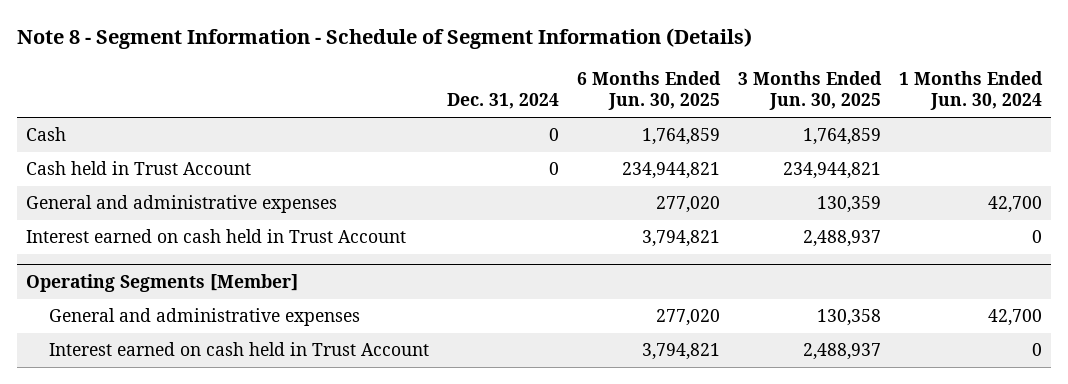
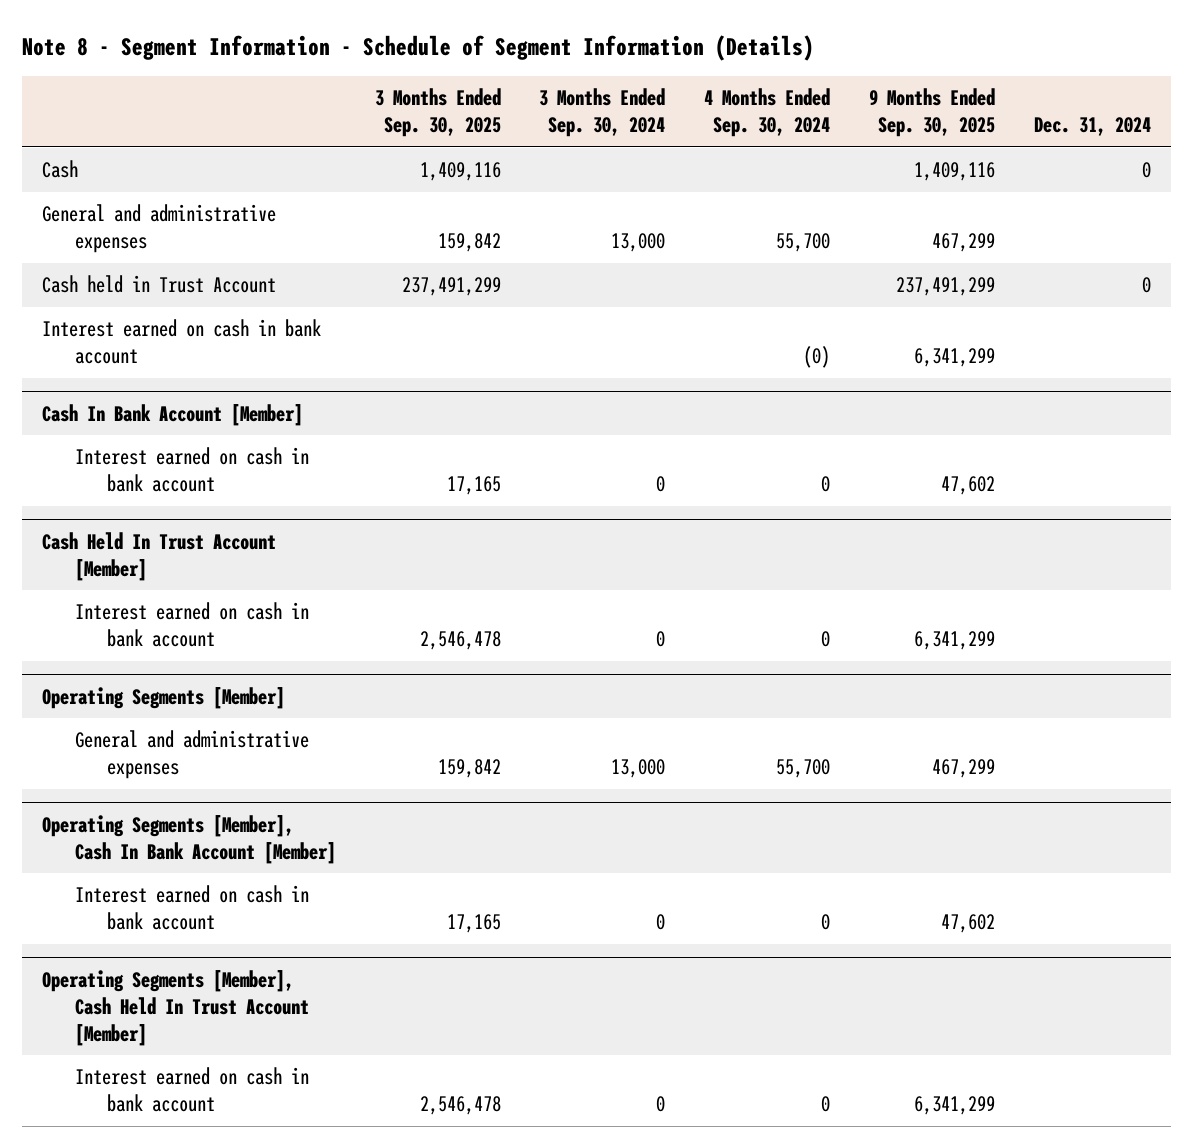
[577,71,722,111] 6 Months Ended Jun. 30, 2025 -> none
[737,71,882,111] 3 Months Ended Jun. 30, 2025 -> none
[898,71,1043,111] 1 Months Ended Jun. 30, 2024 -> none
none -> [374,88,501,138] 3 Months Ended Sep. 30, 2025
none -> [539,88,666,138] 3 Months Ended Sep. 30, 2024
none -> [704,88,831,138] 4 Months Ended Sep. 30, 2024
none -> [869,88,996,138] 9 Months Ended Sep. 30, 2025
[26,161,252,176] Cash held in Trust Account -> [41,275,276,294] Cash held in Trust Account
[26,229,407,244] Interest earned on cash held in Trust Account -> [41,319,321,365] Interest earned on cash in bank account
none -> [41,403,303,426] Cash In Bank Account [Member]
none -> [74,447,309,493] Interest earned on cash in bank account
none -> [41,531,276,581] Cash Held In Trust Account [Member]
none -> [74,602,309,648] Interest earned on cash in bank account
[49,342,430,357] Interest earned on cash held in Trust Account -> none
none -> [41,814,336,864] Operating Segments [Member], Cash In Bank Account [Member]
none -> [74,885,309,931] Interest earned on cash in bank account
none -> [41,969,309,1046] Operating Segments [Member], Cash Held In Trust Account [Member]
none -> [74,1067,309,1113] Interest earned on cash in bank account

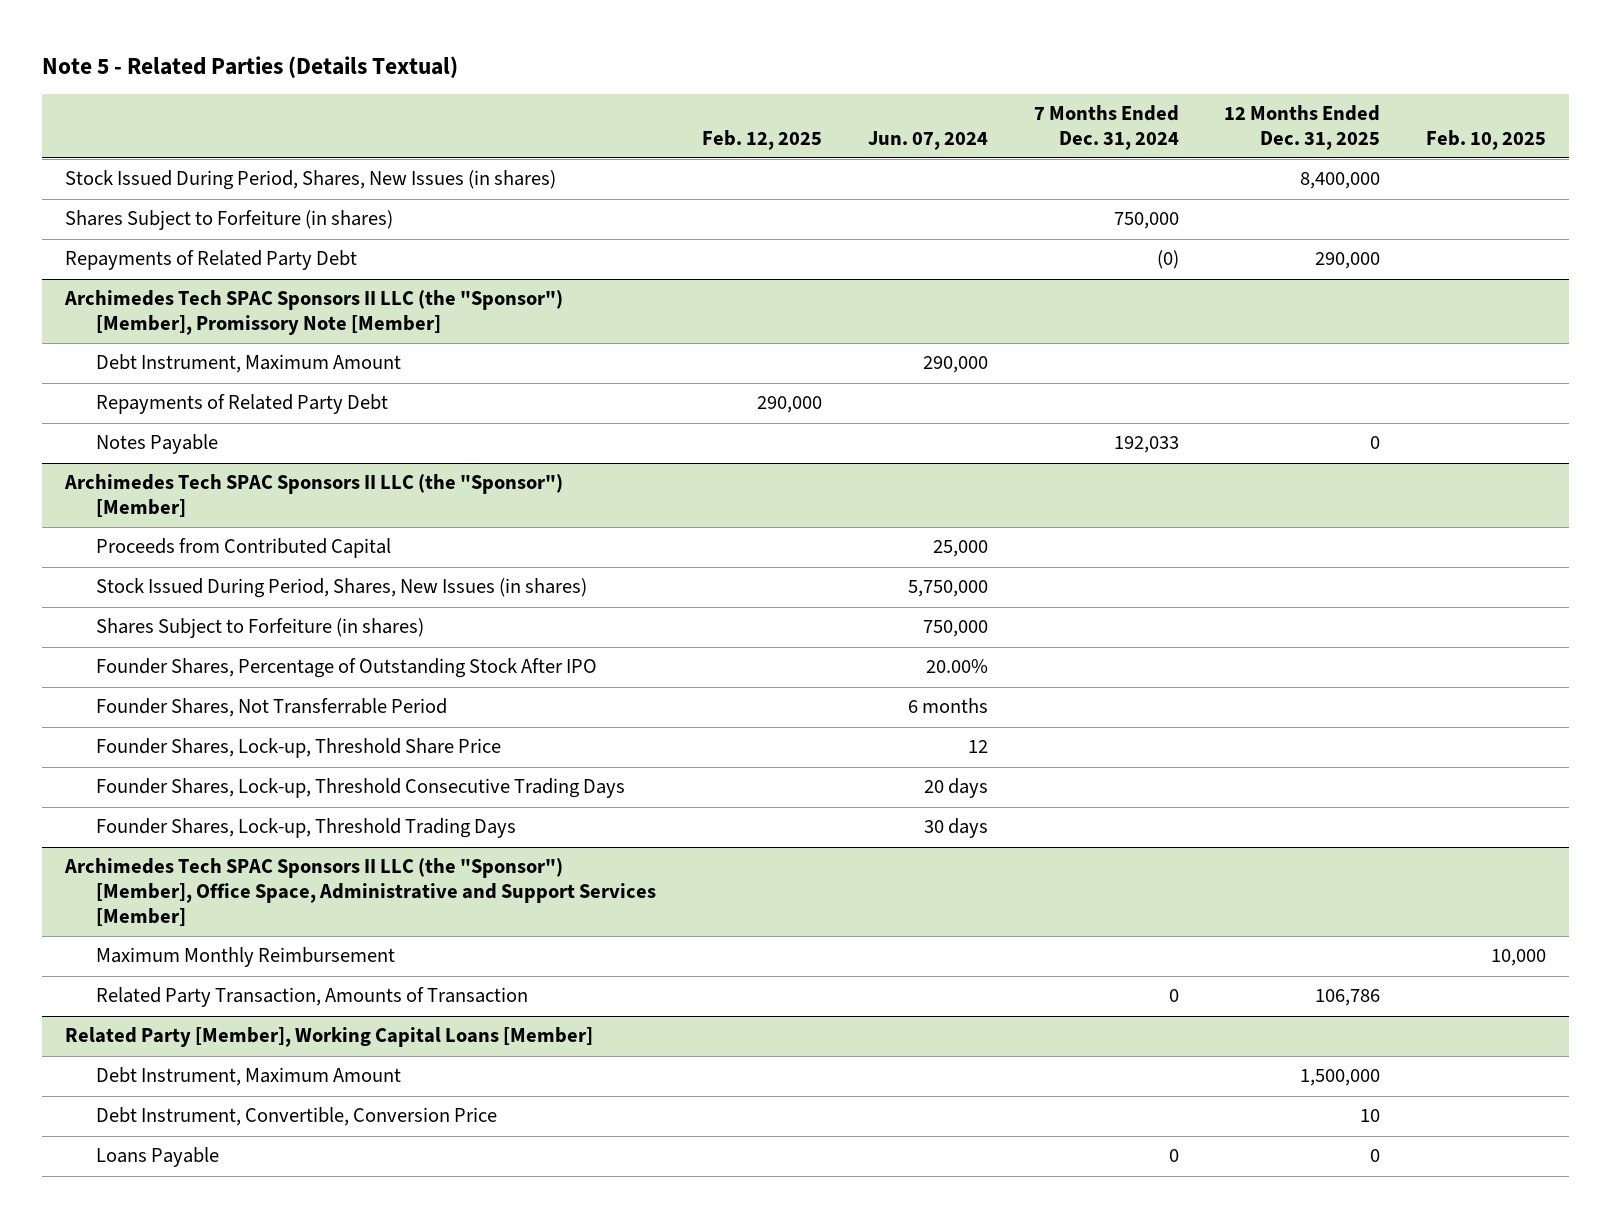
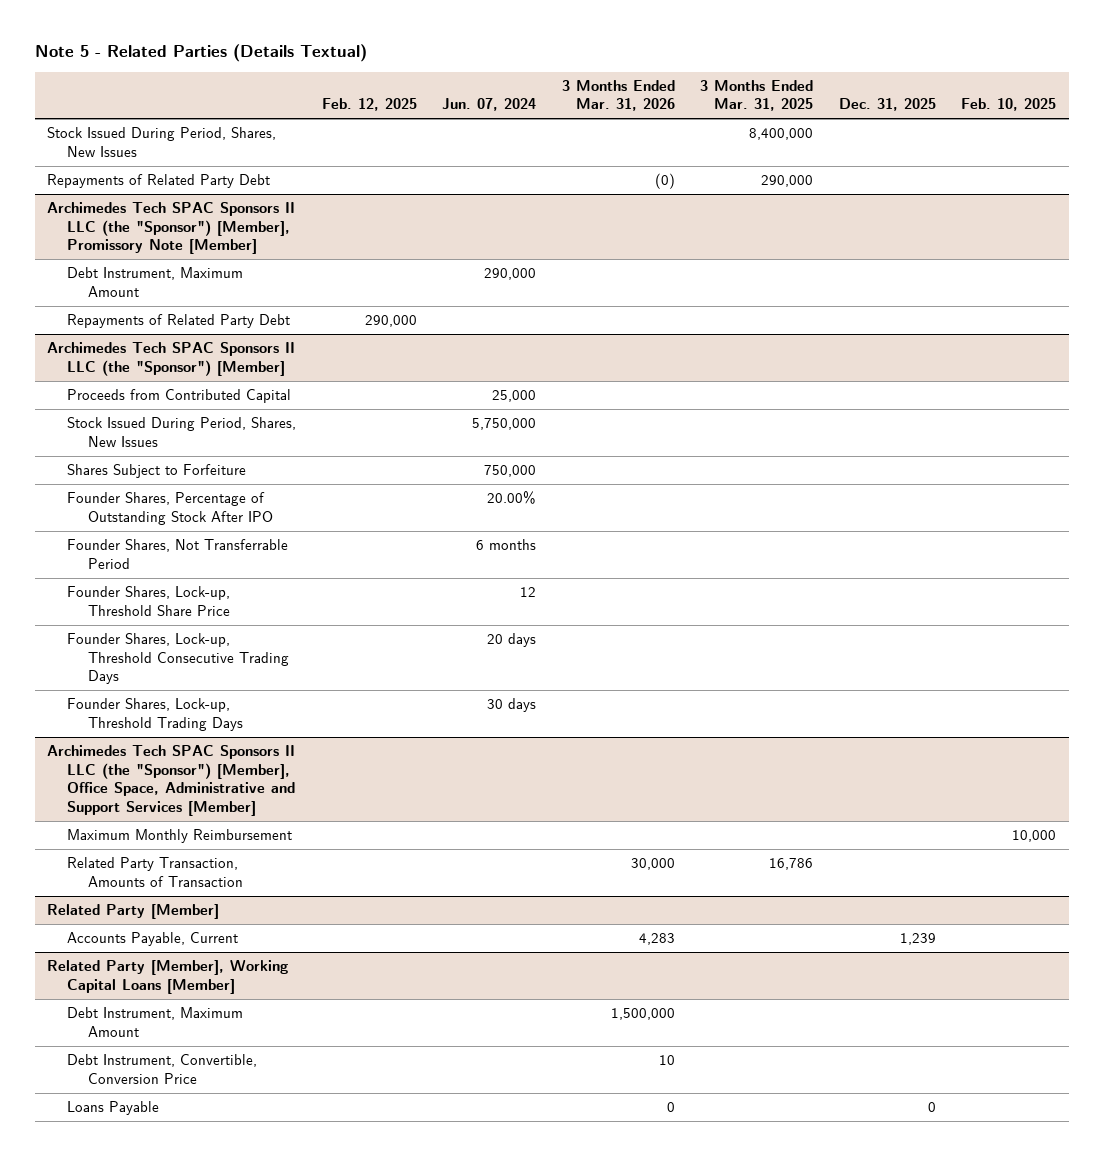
[1033,105,1179,150] 7 Months Ended Dec. 31, 2024 -> none
[1224,105,1381,150] 12 Months Ended Dec. 31, 2025 -> none
none -> [561,79,675,112] 3 Months Ended Mar. 31, 2026
none -> [700,79,814,112] 3 Months Ended Mar. 31, 2025
none -> [838,98,936,112] Dec. 31, 2025
[64,210,393,231] Shares Subject to Forfeiture (in shares) -> none
[64,170,556,191] Stock Issued During Period, Shares, New Issues (in shares) -> [47,127,277,157] Stock Issued During Period, Shares, New Issues
[95,434,218,455] Notes Payable -> none
[95,578,587,599] Stock Issued During Period, Shares, New Issues (in shares) -> [67,417,297,447] Stock Issued During Period, Shares, New Issues
[95,618,424,639] Shares Subject to Forfeiture (in shares) -> [67,464,247,479] Shares Subject to Forfeiture
none -> [47,904,220,920] Related Party [Member]
none -> [67,932,239,947] Accounts Payable, Current

